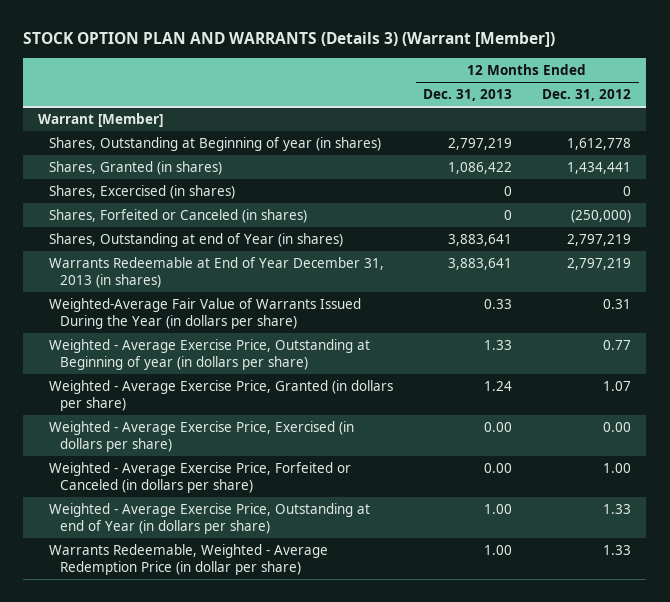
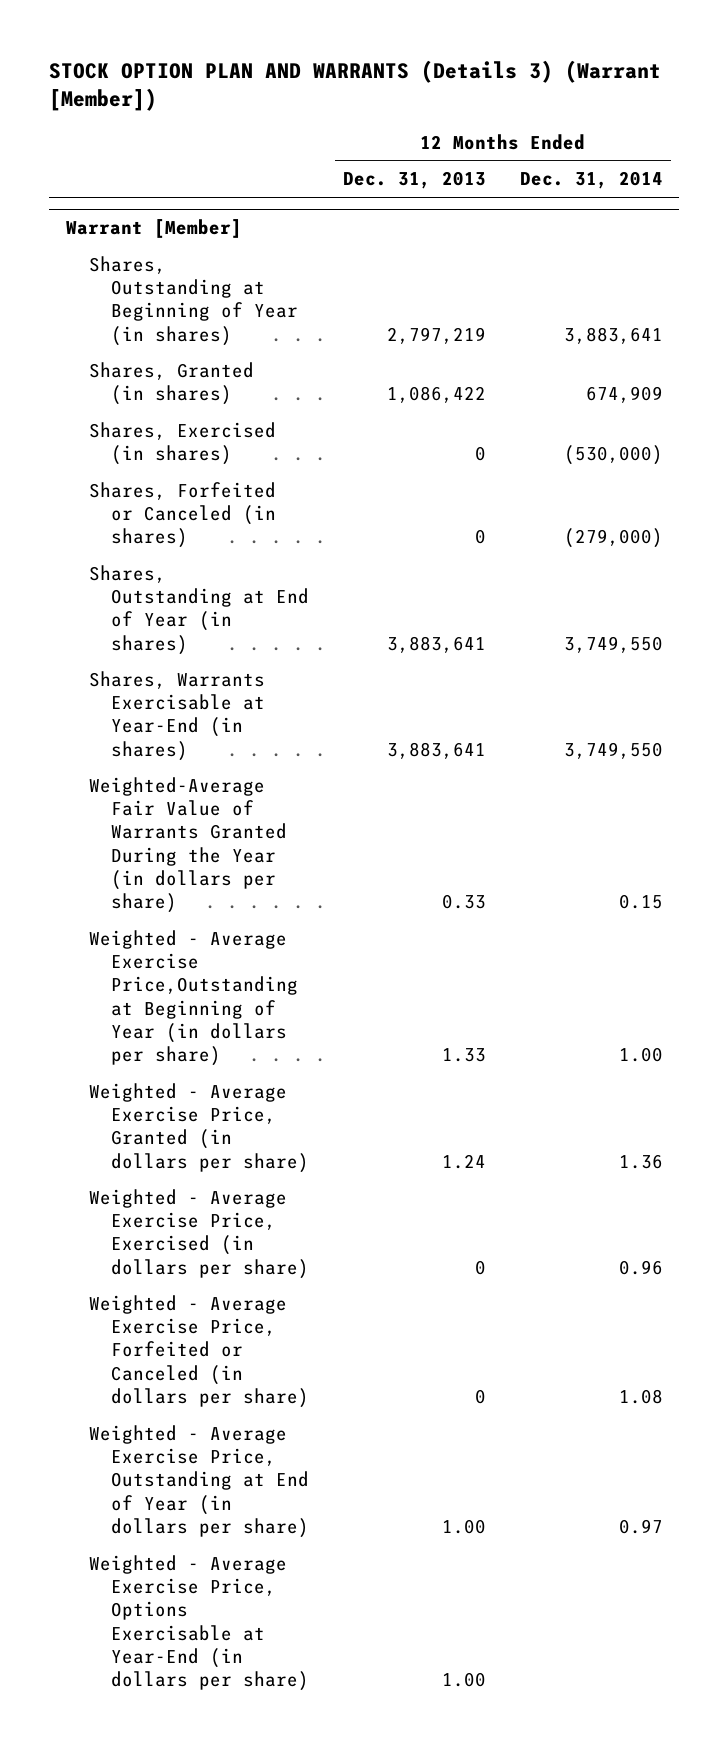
[542,89,632,102] Dec. 31, 2012 -> none
none -> [519,171,663,190] Dec. 31, 2014
[49,136,382,151] Shares, Outstanding at Beginning of year (in shares) -> [88,255,299,346] Shares, Outstanding at Beginning of Year (in shares)
[49,184,236,199] Shares, Excercised (in shares) -> [88,421,276,465] Shares, Exercised (in shares)
[49,232,344,247] Shares, Outstanding at end of Year (in shares) -> [88,564,310,655] Shares, Outstanding at End of Year (in shares)
[49,256,385,289] Warrants Redeemable at End of Year December 31, 2013 (in shares) -> [88,670,266,761] Shares, Warrants Exercisable at Year-End (in shares)
[49,297,362,330] Weighted-Average Fair Value of Warrants Issued During the Year (in dollars per share) -> [88,776,288,914] Weighted-Average Fair Value of Warrants Granted During the Year (in dollars per share)
[49,338,371,371] Weighted - Average Exercise Price, Outstanding at Beginning of year (in dollars per share) -> [88,929,299,1067] Weighted - Average Exercise Price,Outstanding at Beginning of Year (in dollars per share)
[49,543,329,576] Warrants Redeemable, Weighted - Average Redemption Price (in dollar per share) -> none
[484,421,513,432] 0.00 -> [474,1259,486,1275] 0
[484,462,513,473] 0.00 -> [474,1388,486,1404] 0
[49,502,371,535] Weighted - Average Exercise Price, Outstanding at end of Year (in dollars per share) -> [88,1424,310,1538] Weighted - Average Exercise Price, Outstanding at End of Year (in dollars per share)
none -> [88,1554,310,1692] Weighted - Average Exercise Price, Options Exercisable at Year-End (in dollars per share)

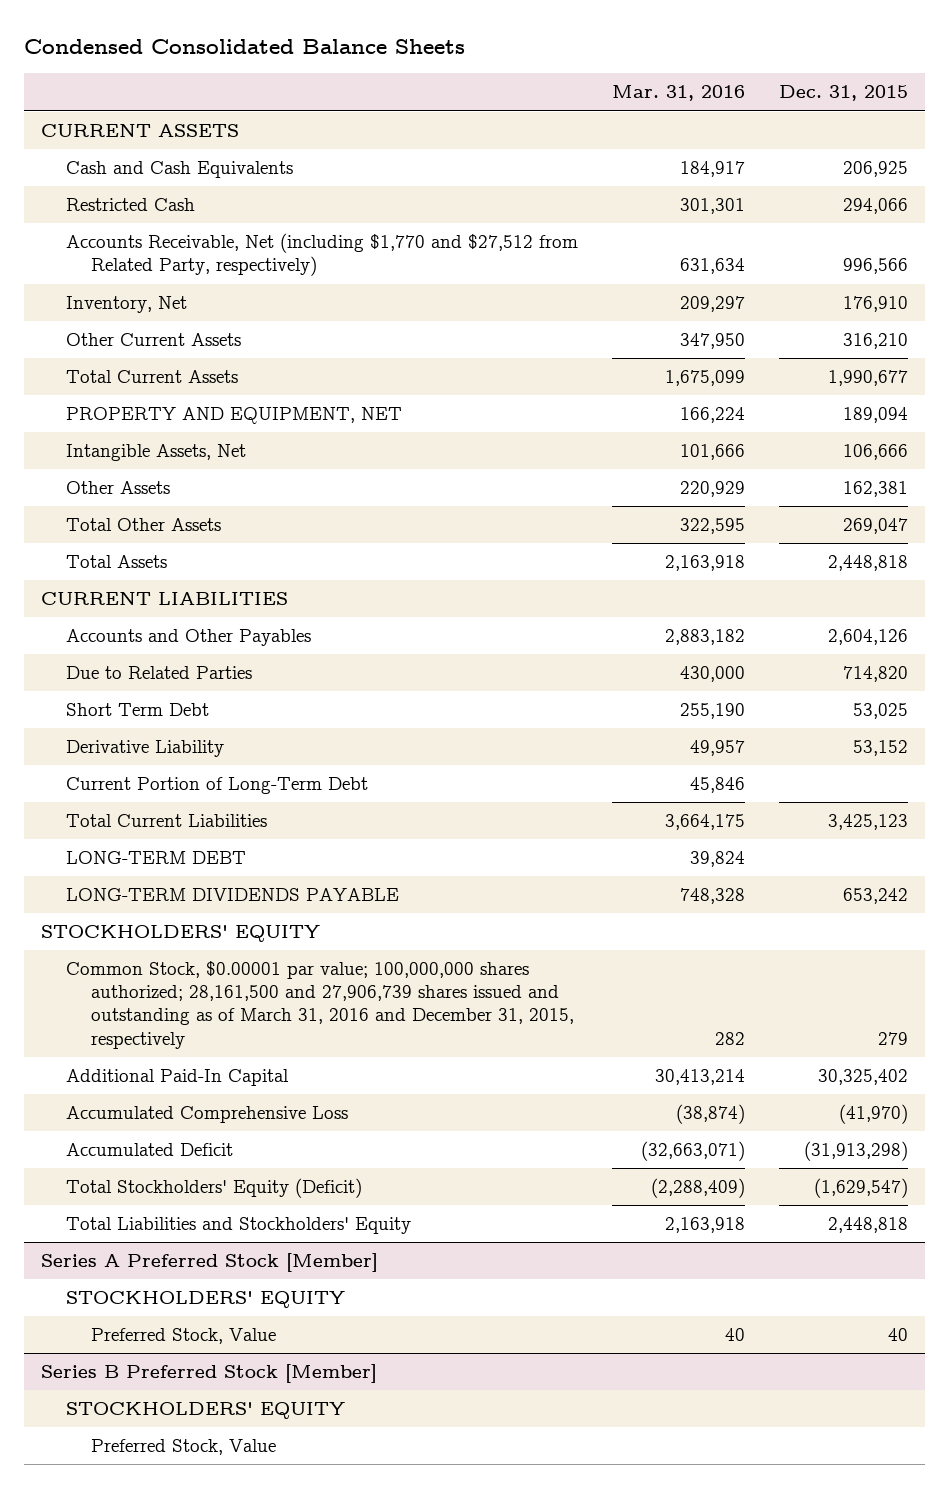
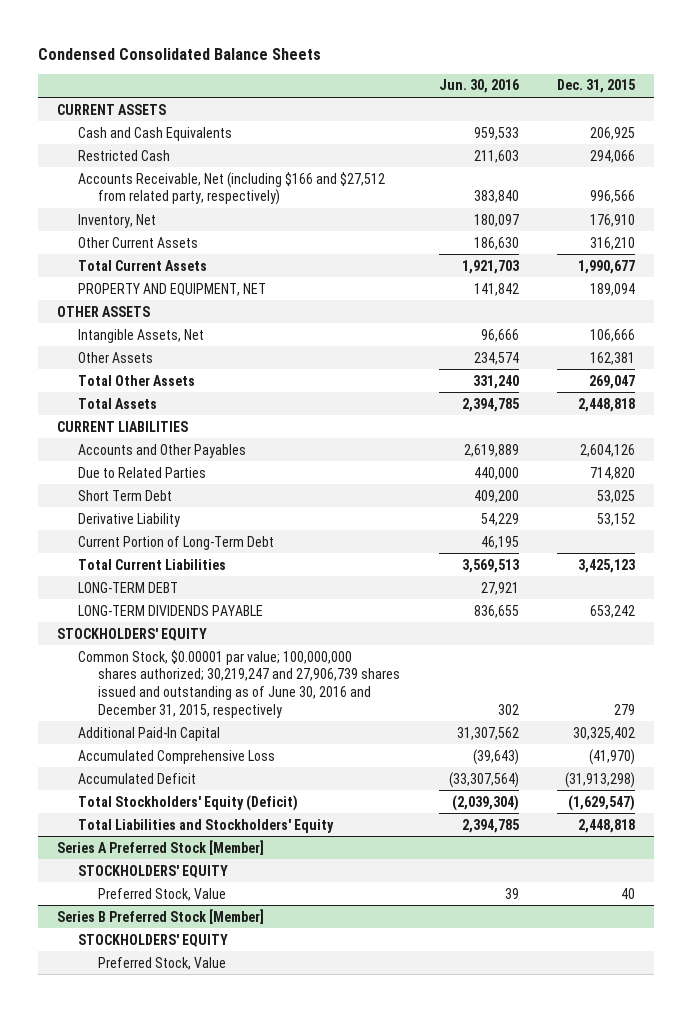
[611,85,745,102] Mar. 31, 2016 -> none
none -> [438,79,519,94] Jun. 30, 2016
[66,233,579,277] Accounts Receivable, Net (including $1,770 and $27,512 from Related Party, respectively) -> [77,171,385,206] Accounts Receivable, Net (including $166 and $27,512 from related party, respectively)
none -> [56,305,150,317] OTHER ASSETS
[66,961,574,1049] Common Stock, $0.00001 par value; 100,000,000 shares authorized; 28,161,500 and 27,906,739 shares issued and outstanding as of March 31, 2016 and December 31, 2015, respectively -> [77,649,401,718] Common Stock, $0.00001 par value; 100,000,000 shares authorized; 30,219,247 and 27,906,739 shares issued and outstanding as of June 30, 2016 and December 31, 2015, respectively

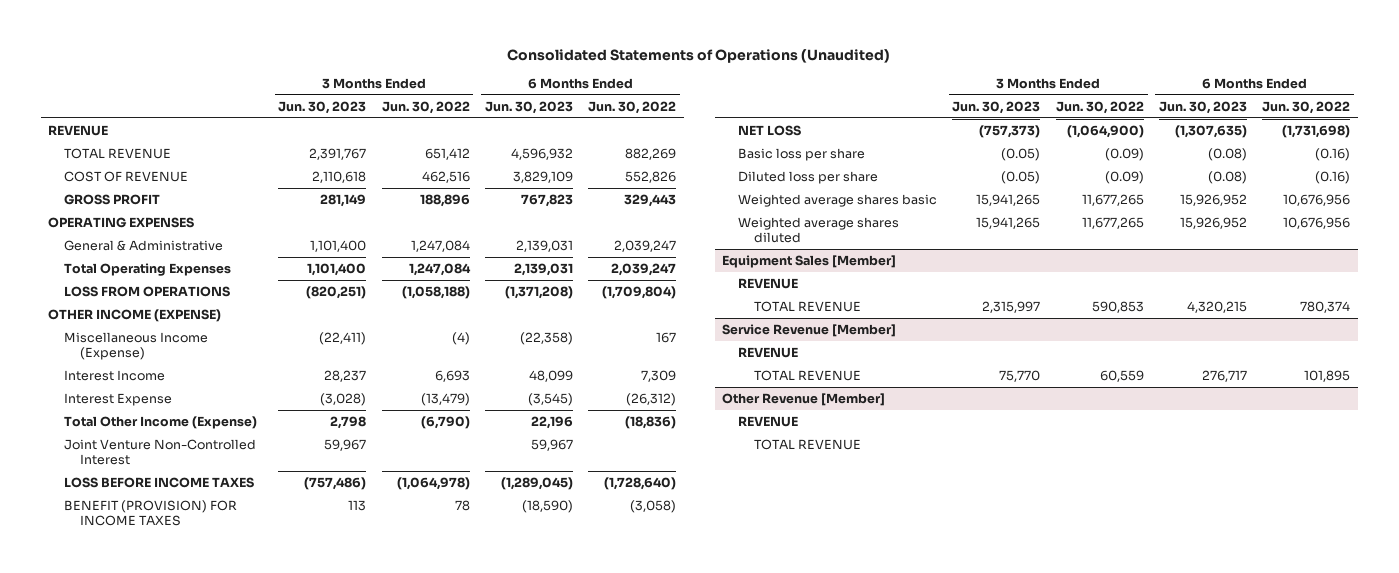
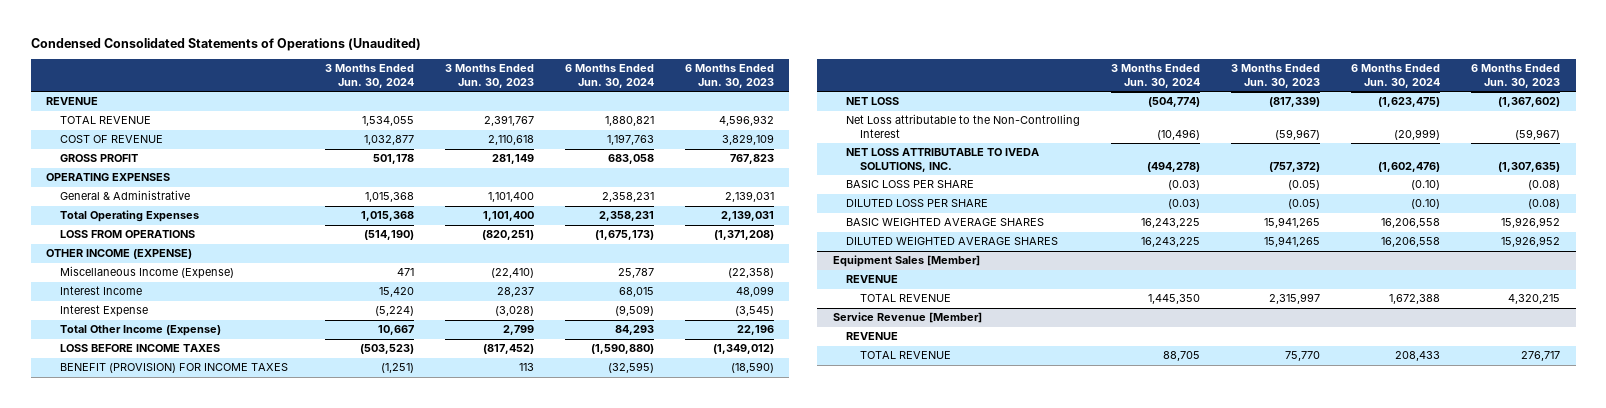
[507,48,891,63] Consolidated Statements of Operations (Unaudited) -> [30,37,421,51] Condensed Consolidated Statements of Operations (Unaudited)
[381,100,470,114] Jun. 30, 2022 -> none
[588,100,677,114] Jun. 30, 2022 -> none
none -> [324,64,414,88] 3 Months Ended Jun. 30, 2024
none -> [564,64,654,88] 6 Months Ended Jun. 30, 2024
[319,331,367,345] (22,411) -> [490,268,534,279] (22,410)
[64,438,257,465] Joint Venture Non-Controlled Interest -> none
[330,415,367,429] 2,798 -> [502,325,534,336] 2,799
[304,476,367,490] (757,486) -> [482,344,534,355] (817,452)
[500,476,573,490] (1,289,045) -> [712,344,774,355] (1,349,012)
[979,124,1041,138] (757,373) -> [1269,97,1321,108] (817,339)
[1175,124,1248,138] (1,307,635) -> [1498,97,1561,108] (1,367,602)
none -> [846,114,1081,138] Net Loss attributable to the Non-Controlling Interest
none -> [846,148,1040,172] NET LOSS ATTRIBUTABLE TO IVEDA SOLUTIONS, INC.
[738,147,866,161] Basic loss per share -> [846,180,975,189] BASIC LOSS PER SHARE
[738,170,879,184] Diluted loss per share -> [846,199,989,208] DILUTED LOSS PER SHARE
[738,193,938,207] Weighted average shares basic -> [846,218,1045,227] BASIC WEIGHTED AVERAGE SHARES
[738,216,900,243] Weighted average shares diluted -> [846,237,1059,246] DILUTED WEIGHTED AVERAGE SHARES
[722,392,886,406] Other Revenue [Member] -> none
[738,415,799,427] REVENUE -> none
[754,438,862,450] TOTAL REVENUE -> none

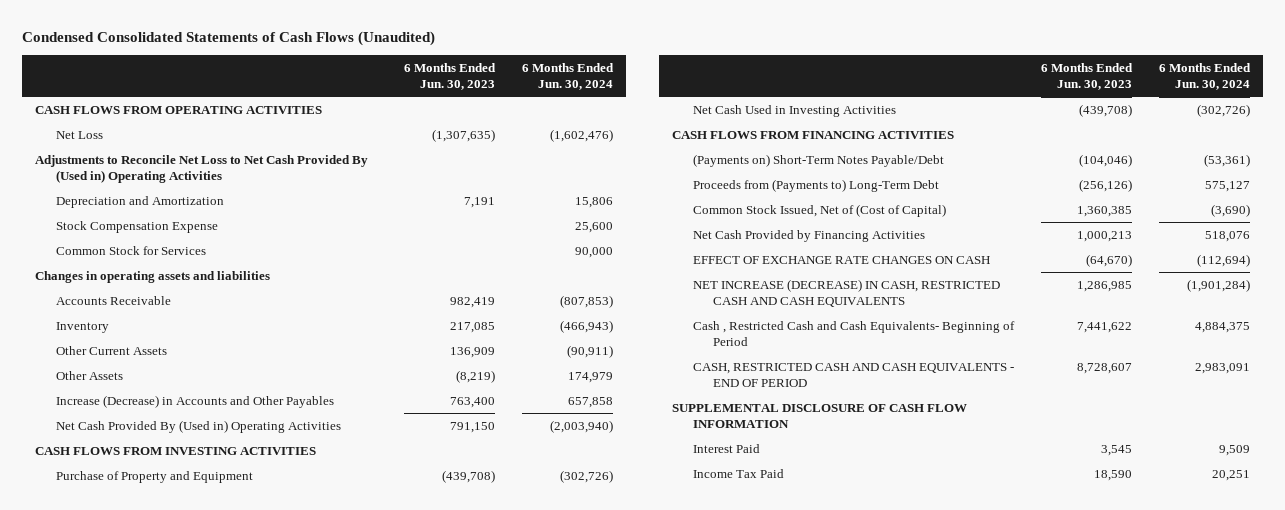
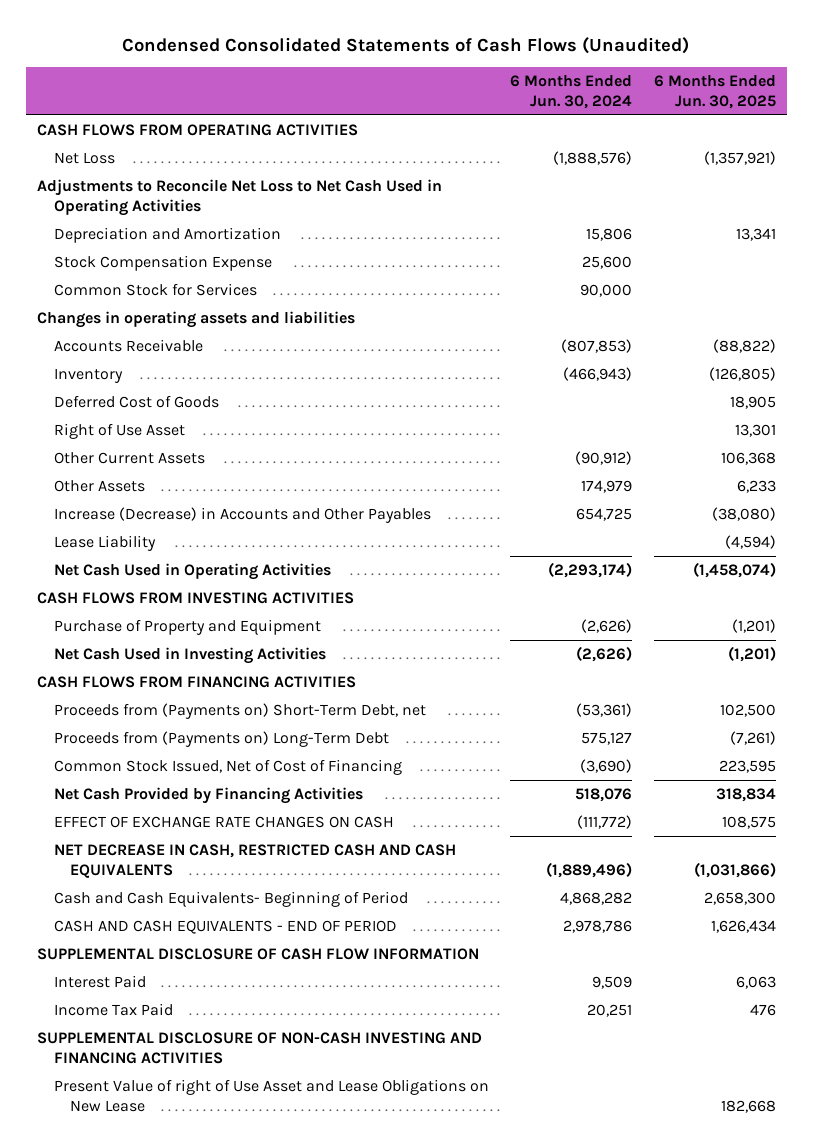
[403,62,496,90] 6 Months Ended Jun. 30, 2023 -> none
none -> [654,75,777,109] 6 Months Ended Jun. 30, 2025
[549,128,613,142] (1,602,476) -> [553,151,633,166] (1,888,576)
[35,154,369,183] Adjustments to Reconcile Net Loss to Net Cash Provided By (Used in) Operating Activities -> [36,179,442,216] Adjustments to Reconcile Net Loss to Net Cash Used in Operating Activities
none -> [53,395,219,409] Deferred Cost of Goods
none -> [53,423,185,440] Right of Use Asset
[566,344,613,358] (90,911) -> [575,451,633,466] (90,912)
[567,396,613,408] 657,858 -> [576,508,633,522] 654,725
none -> [53,535,156,552] Lease Liability
[55,419,341,433] Net Cash Provided By (Used in) Operating Activities -> [53,563,331,581] Net Cash Used in Operating Activities
[549,419,613,433] (2,003,940) -> [548,562,633,579] (2,293,174)
[559,469,613,483] (302,726) -> [581,619,633,634] (2,626)
[1196,103,1250,117] (302,726) -> [576,646,633,663] (2,626)
[692,153,944,167] (Payments on) Short-Term Notes Payable/Debt -> [53,703,426,720] Proceeds from (Payments on) Short-Term Debt, net
[692,178,939,192] Proceeds from (Payments to) Long-Term Debt -> [53,731,389,748] Proceeds from (Payments on) Long-Term Debt
[692,203,946,217] Common Stock Issued, Net of (Cost of Capital) -> [53,759,402,776] Common Stock Issued, Net of Cost of Financing
[1196,253,1250,267] (112,694) -> [577,815,633,830] (111,772)
[692,278,1000,307] NET INCREASE (DECREASE) IN CASH, RESTRICTED CASH AND CASH EQUIVALENTS -> [53,844,456,878] NET DECREASE IN CASH, RESTRICTED CASH AND CASH EQUIVALENTS
[1186,278,1250,292] (1,901,284) -> [546,861,633,878] (1,889,496)
[692,320,1015,346] Cash , Restricted Cash and Cash Equivalents- Beginning of Period -> [53,891,408,908] Cash and Cash Equivalents- Beginning of Period
[1194,321,1250,333] 4,884,375 -> [560,892,633,906] 4,868,282
[692,362,1014,387] CASH, RESTRICTED CASH AND CASH EQUIVALENTS - END OF PERIOD -> [53,920,397,935] CASH AND CASH EQUIVALENTS - END OF PERIOD
[1194,362,1250,374] 2,983,091 -> [563,920,633,934] 2,978,786
none -> [36,1032,482,1064] SUPPLEMENTAL DISCLOSURE OF NON-CASH INVESTING AND FINANCING ACTIVITIES
none -> [53,1079,489,1112] Present Value of right of Use Asset and Lease Obligations on New Lease

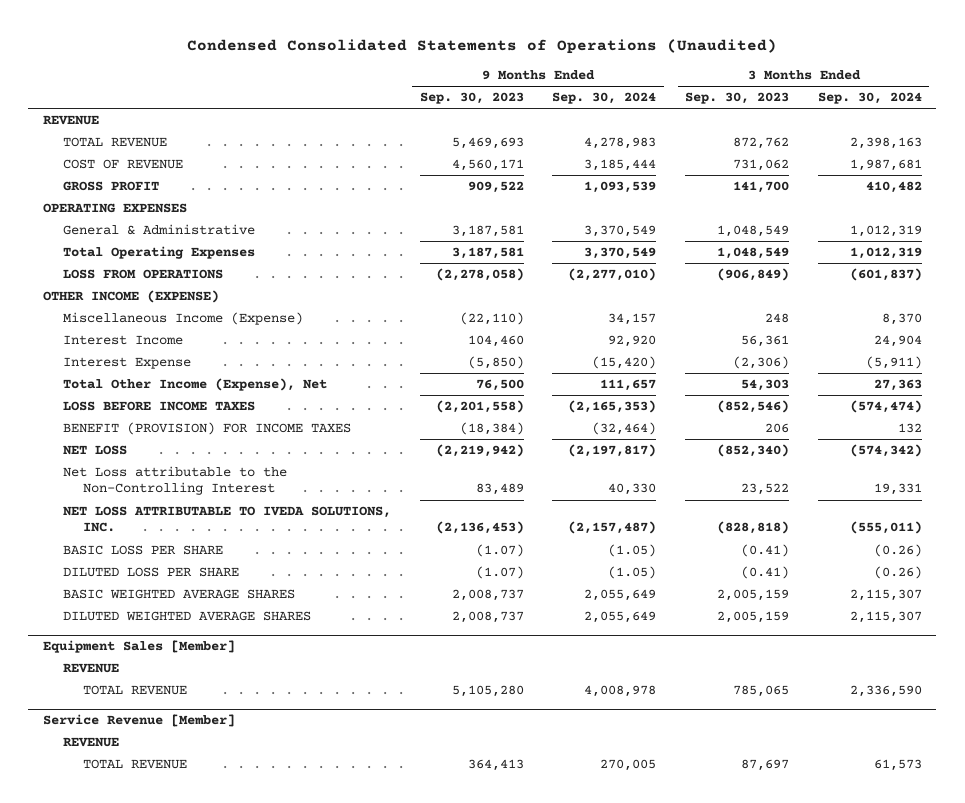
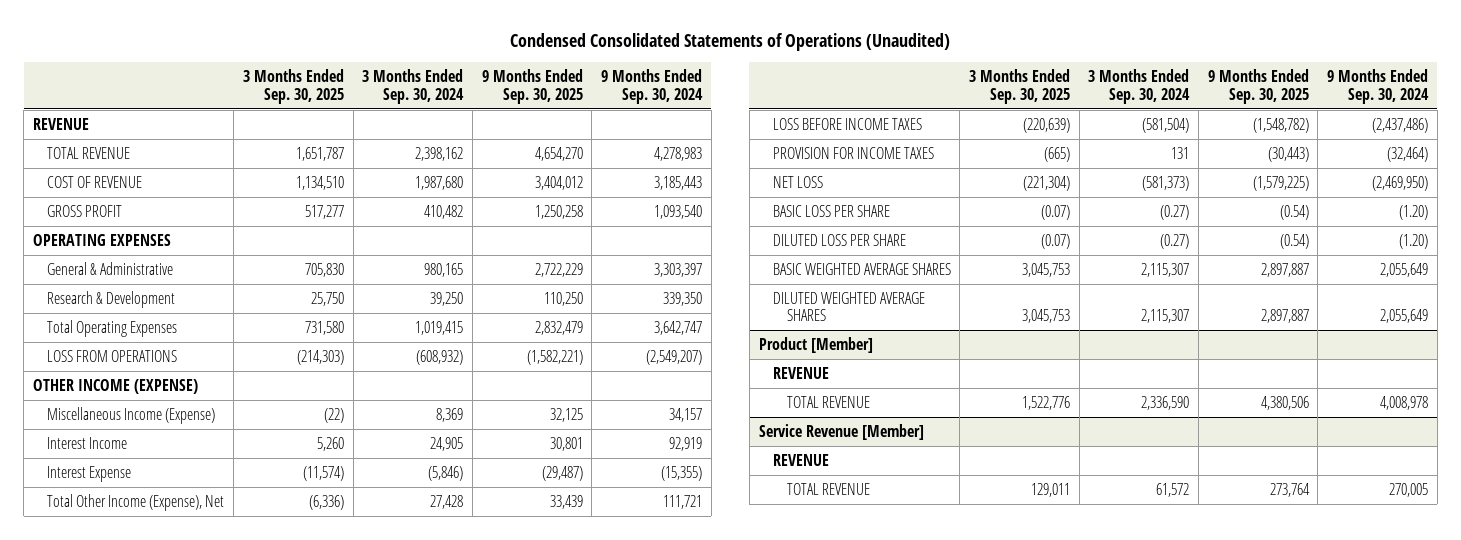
[419,92,524,105] Sep. 30, 2023 -> none
[685,92,790,105] Sep. 30, 2023 -> none
none -> [243,69,345,104] 3 Months Ended Sep. 30, 2025
none -> [481,69,583,104] 9 Months Ended Sep. 30, 2025
[850,137,923,150] 2,398,163 -> [415,146,464,161] 2,398,162
[584,159,657,172] 3,185,444 -> [654,175,703,190] 3,185,443
[850,159,923,172] 1,987,681 -> [415,175,464,190] 1,987,680
[584,181,657,194] 1,093,539 -> [654,204,703,219] 1,093,540
[584,225,657,238] 3,370,549 -> [654,262,703,277] 3,303,397
[850,225,923,238] 1,012,319 -> [424,262,464,277] 980,165
none -> [46,290,175,308] Research & Development
[584,247,657,260] 3,370,549 -> [654,320,703,335] 3,642,747
[850,247,923,260] 1,012,319 -> [415,320,464,335] 1,019,415
[568,268,657,282] (2,277,010) -> [646,349,703,365] (2,549,207)
[850,268,923,282] (601,837) -> [416,349,464,365] (608,932)
[62,466,287,496] Net Loss attributable to the Non-Controlling Interest -> none
[62,506,391,533] NET LOSS ATTRIBUTABLE TO IVEDA SOLUTIONS, INC. -> none
[882,313,923,326] 8,370 -> [436,407,464,422] 8,369
[608,335,657,348] 92,920 -> [669,436,703,451] 92,919
[874,335,923,348] 24,904 -> [430,436,464,451] 24,905
[592,356,657,370] (15,420) -> [661,465,703,481] (15,355)
[866,356,923,370] (5,911) -> [428,465,464,481] (5,846)
[600,379,657,392] 111,657 -> [663,494,703,509] 111,721
[874,379,923,392] 27,363 -> [430,494,464,509] 27,428
[568,400,657,414] (2,165,353) -> [1372,117,1429,133] (2,437,486)
[850,400,923,414] (574,474) -> [1142,117,1190,133] (581,504)
[62,422,351,436] BENEFIT (PROVISION) FOR INCOME TAXES -> [772,146,934,159] PROVISION FOR INCOME TAXES
[898,423,923,434] 132 -> [1171,146,1190,159] 131
[568,444,657,458] (2,197,817) -> [1372,175,1429,191] (2,469,950)
[850,444,923,458] (574,342) -> [1142,175,1190,191] (581,373)
[608,544,657,558] (1.05) -> [1399,204,1429,220] (1.20)
[874,544,923,558] (0.26) -> [1160,204,1190,220] (0.27)
[608,566,657,580] (1.05) -> [1399,233,1429,249] (1.20)
[874,566,923,580] (0.26) -> [1160,233,1190,249] (0.27)
[42,640,235,654] Equipment Sales [Member] -> none
none -> [758,336,873,353] Product [Member]
[874,759,923,772] 61,573 -> [1156,482,1190,497] 61,572

